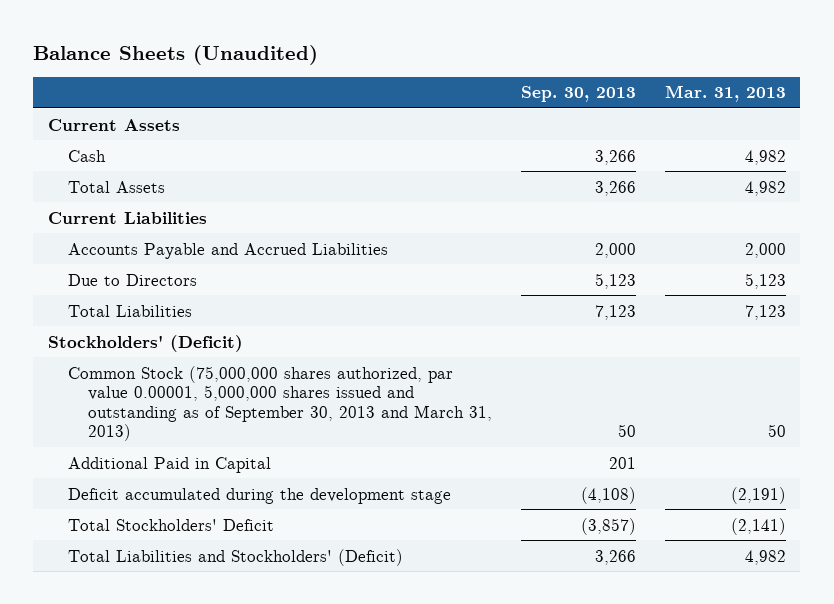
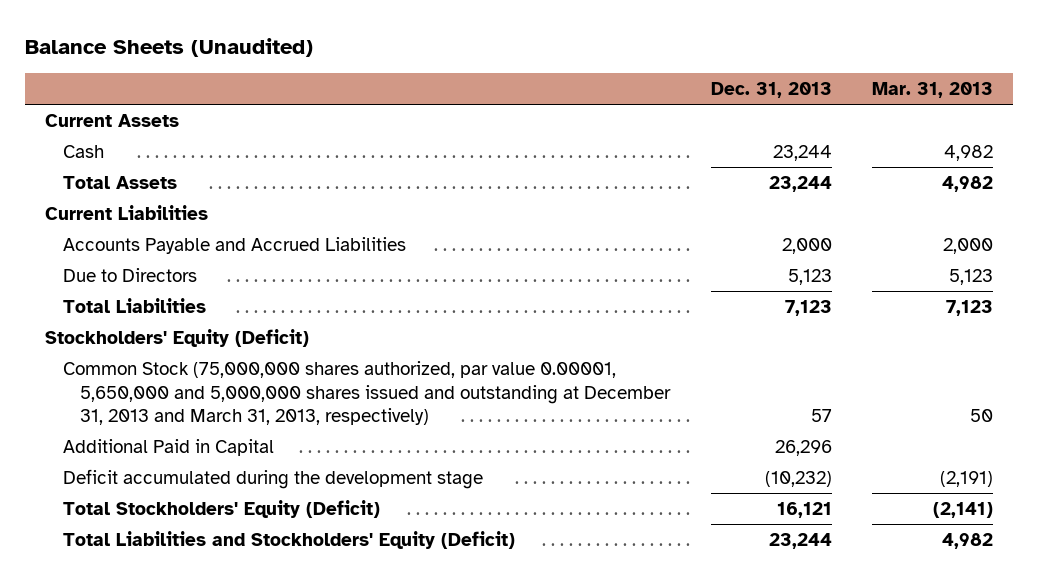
[520,86,636,103] Sep. 30, 2013 -> none
none -> [710,82,832,99] Dec. 31, 2013
[47,334,243,352] Stockholders' (Deficit) -> [44,329,309,348] Stockholders' Equity (Deficit)
[67,365,492,442] Common Stock (75,000,000 shares authorized, par value 0.00001, 5,000,000 shares issued and outstanding as of September 30, 2013 and March 31, 2013) -> [62,361,672,425] Common Stock (75,000,000 shares authorized, par value 0.00001, 5,650,000 and 5,000,000 shares issued and outstanding at December 31, 2013 and March 31, 2013, respectively)
[67,518,274,531] Total Stockholders' Deficit -> [62,500,380,519] Total Stockholders' Equity (Deficit)
[67,548,403,566] Total Liabilities and Stockholders' (Deficit) -> [62,531,515,550] Total Liabilities and Stockholders' Equity (Deficit)

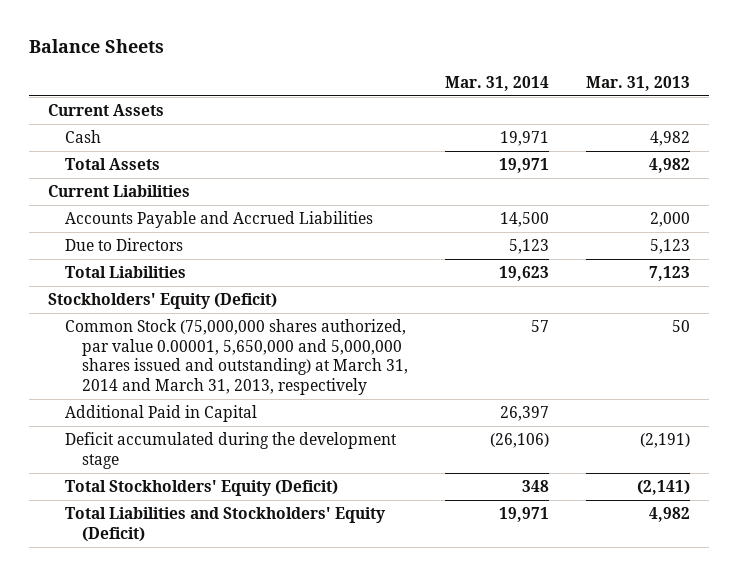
[24,38,313,58] Balance Sheets (Unaudited) -> [29,39,165,54] Balance Sheets
[710,82,832,99] Dec. 31, 2013 -> none
none -> [444,75,549,91] Mar. 31, 2014
[62,361,672,425] Common Stock (75,000,000 shares authorized, par value 0.00001, 5,650,000 and 5,000,000 shares issued and outstanding at December 31, 2013 and March 31, 2013, respectively) -> [64,319,408,395] Common Stock (75,000,000 shares authorized, par value 0.00001, 5,650,000 and 5,000,000 shares issued and outstanding) at March 31, 2014 and March 31, 2013, respectively

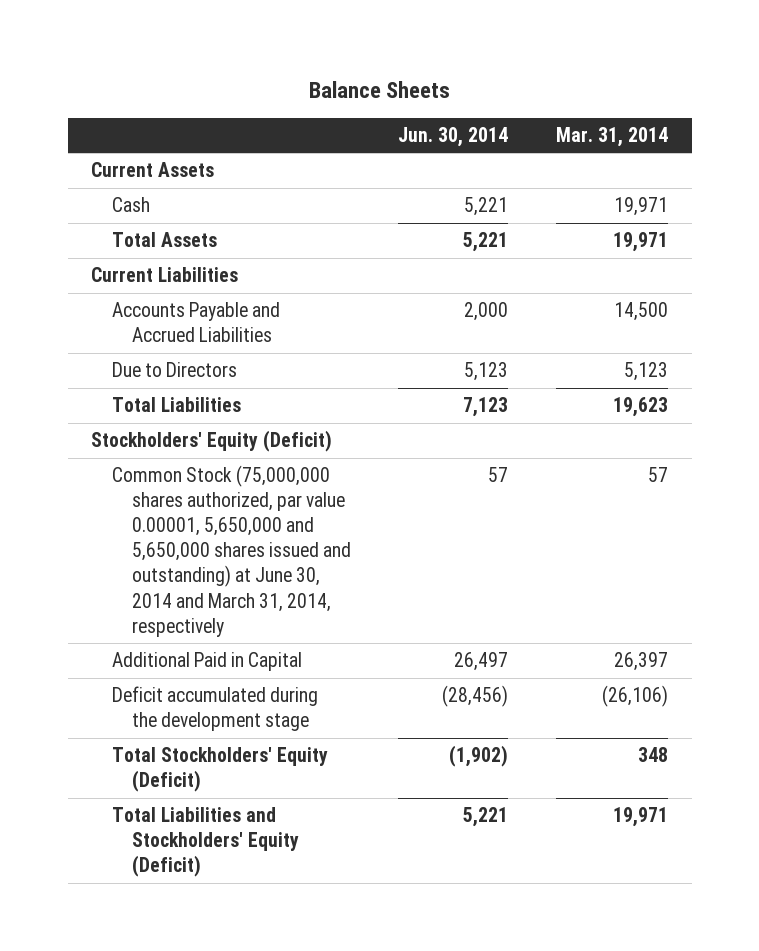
[586,75,691,91] Mar. 31, 2013 -> none
none -> [398,127,509,148] Jun. 30, 2014
[64,319,408,395] Common Stock (75,000,000 shares authorized, par value 0.00001, 5,650,000 and 5,000,000 shares issued and outstanding) at March 31, 2014 and March 31, 2013, respectively -> [111,465,351,637] Common Stock (75,000,000 shares authorized, par value 0.00001, 5,650,000 and 5,650,000 shares issued and outstanding) at June 30, 2014 and March 31, 2014, respectively

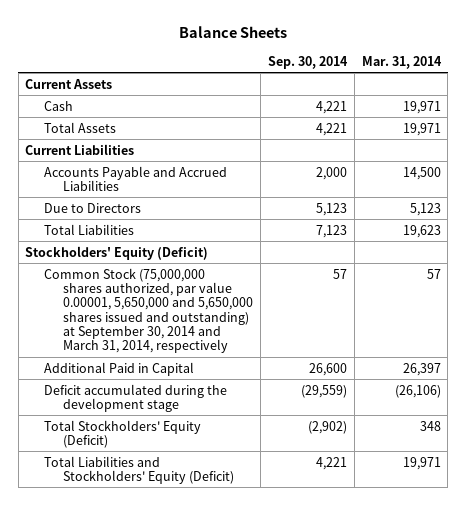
[398,127,509,148] Jun. 30, 2014 -> none
none -> [268,55,349,69] Sep. 30, 2014
[111,465,351,637] Common Stock (75,000,000 shares authorized, par value 0.00001, 5,650,000 and 5,650,000 shares issued and outstanding) at June 30, 2014 and March 31, 2014, respectively -> [44,267,254,354] Common Stock (75,000,000 shares authorized, par value 0.00001, 5,650,000 and 5,650,000 shares issued and outstanding) at September 30, 2014 and March 31, 2014, respectively

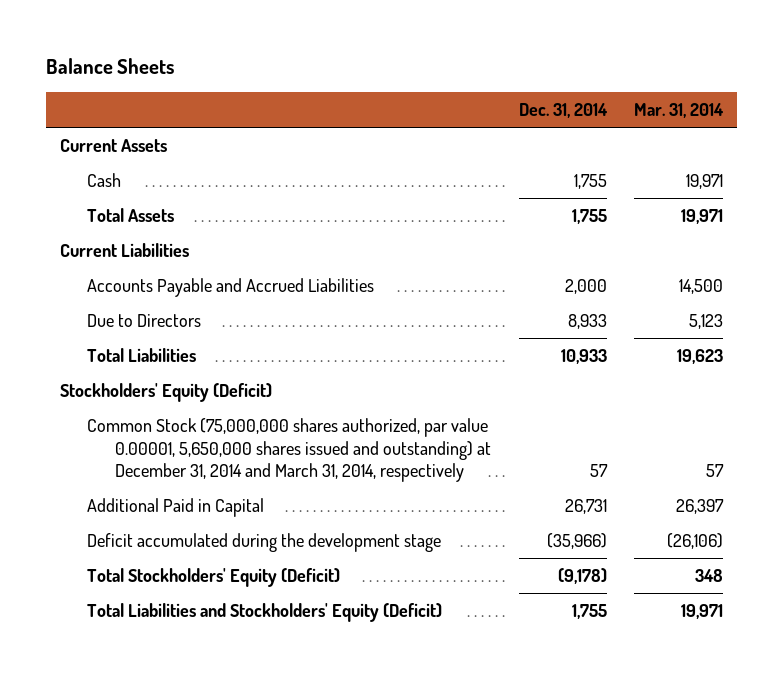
[268,55,349,69] Sep. 30, 2014 -> none
none -> [518,102,608,118] Dec. 31, 2014
[44,267,254,354] Common Stock (75,000,000 shares authorized, par value 0.00001, 5,650,000 and 5,650,000 shares issued and outstanding) at September 30, 2014 and March 31, 2014, respectively -> [87,418,491,483] Common Stock (75,000,000 shares authorized, par value 0.00001, 5,650,000 shares issued and outstanding) at December 31, 2014 and March 31, 2014, respectively

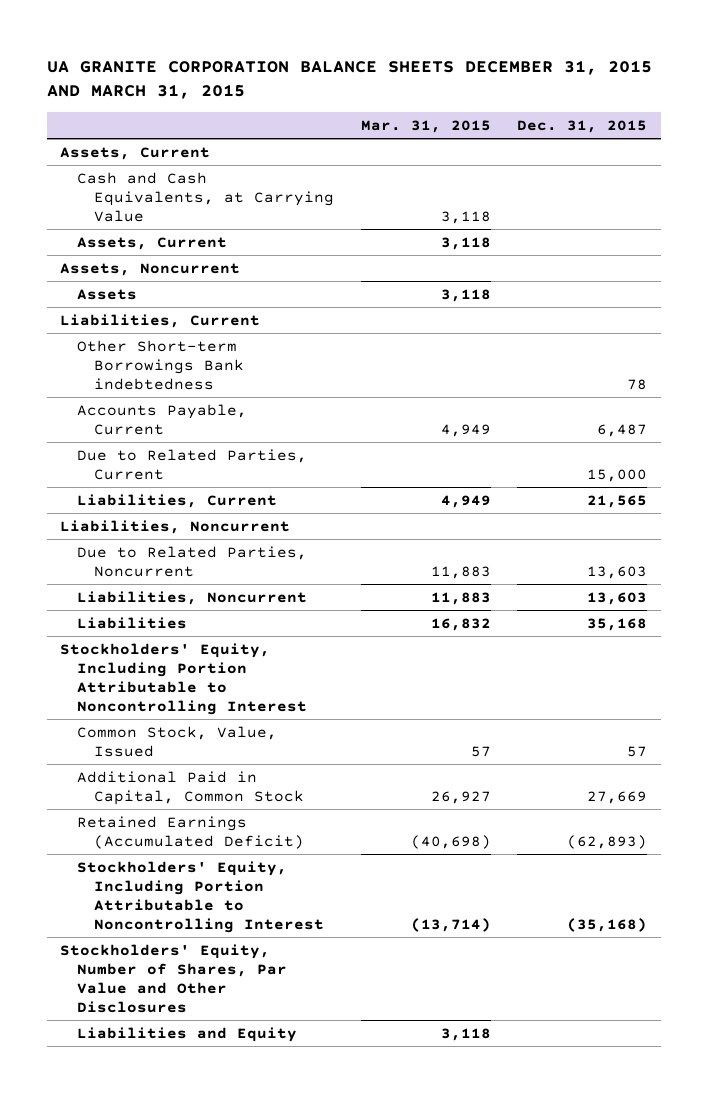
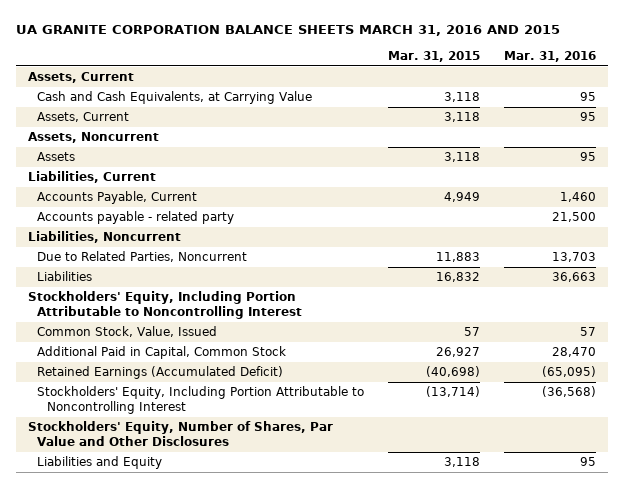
[47,59,653,100] UA GRANITE CORPORATION BALANCE SHEETS DECEMBER 31, 2015 AND MARCH 31, 2015 -> [15,24,560,36] UA GRANITE CORPORATION BALANCE SHEETS MARCH 31, 2016 AND 2015
[517,119,648,133] Dec. 31, 2015 -> none
none -> [503,50,596,62] Mar. 31, 2016
[77,339,244,391] Other Short-term Borrowings Bank indebtedness -> none
[77,448,308,480] Due to Related Parties, Current -> none
[77,493,278,508] Liabilities, Current -> none
none -> [37,211,235,225] Accounts payable - related party
[77,590,308,605] Liabilities, Noncurrent -> none

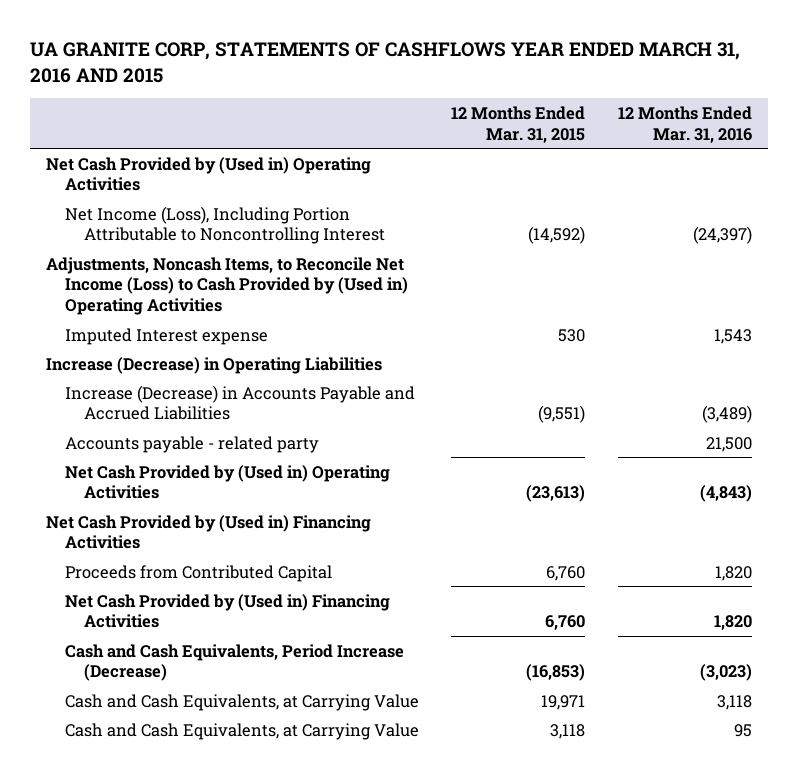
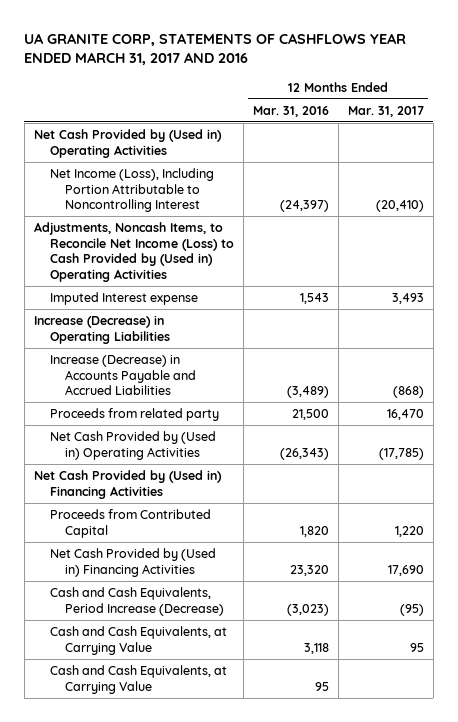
[29,41,740,83] UA GRANITE CORP, STATEMENTS OF CASHFLOWS YEAR ENDED MARCH 31, 2016 AND 2015 -> [24,32,407,66] UA GRANITE CORP, STATEMENTS OF CASHFLOWS YEAR ENDED MARCH 31, 2017 AND 2016
[451,105,586,143] 12 Months Ended Mar. 31, 2015 -> none
none -> [347,105,424,117] Mar. 31, 2017
[64,435,319,453] Accounts payable - related party -> [49,407,219,421] Proceeds from related party
[699,485,752,503] (4,843) -> [279,447,329,460] (26,343)
[713,615,752,631] 1,820 -> [289,564,329,576] 23,320

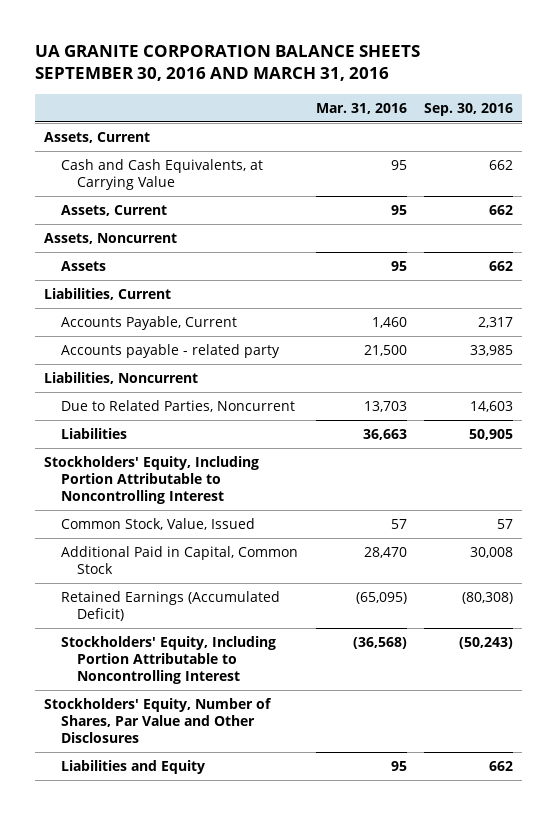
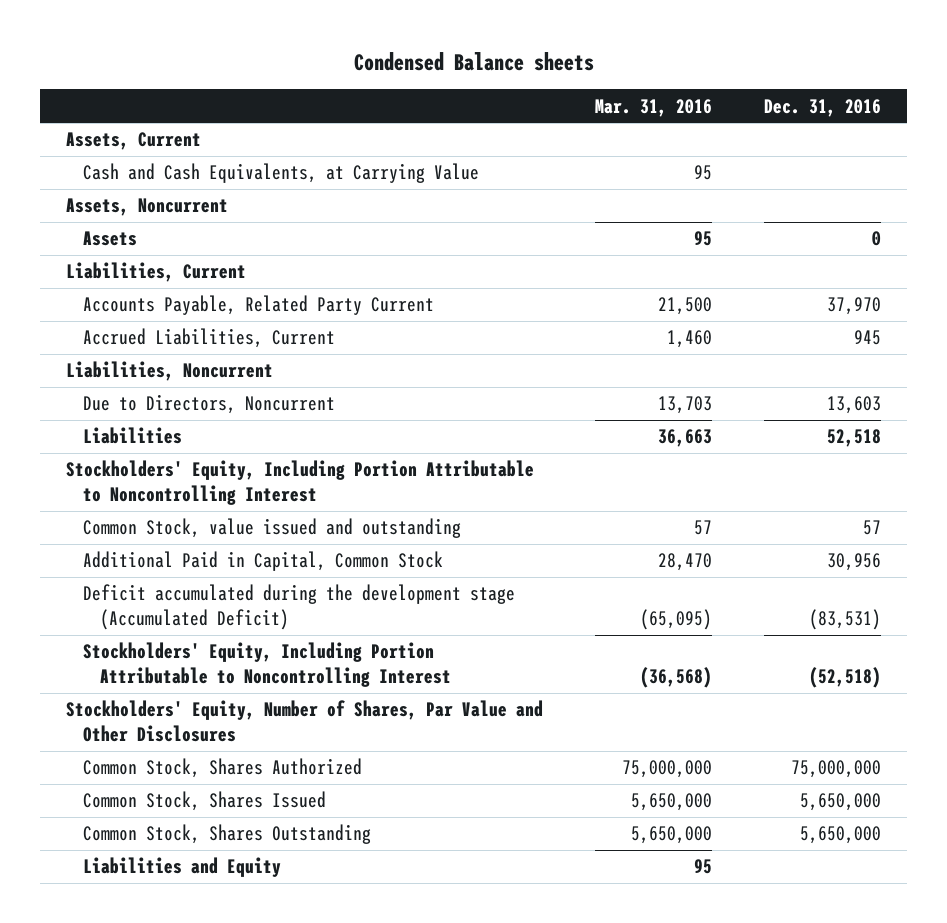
[35,45,421,82] UA GRANITE CORPORATION BALANCE SHEETS SEPTEMBER 30, 2016 AND MARCH 31, 2016 -> [353,51,594,71] Condensed Balance sheets
[424,102,514,116] Sep. 30, 2016 -> none
none -> [764,98,882,117] Dec. 31, 2016
[60,205,167,217] Assets, Current -> none
[60,344,280,359] Accounts payable - related party -> none
[60,316,237,331] Accounts Payable, Current -> [82,295,434,316] Accounts Payable, Related Party Current
[371,317,407,329] 1,460 -> [658,297,713,316] 21,500
none -> [82,328,335,349] Accrued Liabilities, Current
[60,400,295,413] Due to Related Parties, Noncurrent -> [82,394,335,415] Due to Directors, Noncurrent
[60,518,255,531] Common Stock, Value, Issued -> [82,518,461,539] Common Stock, value issued and outstanding
[60,591,280,622] Retained Earnings (Accumulated Deficit) -> [82,584,515,631] Deficit accumulated during the development stage (Accumulated Deficit)
none -> [82,758,362,779] Common Stock, Shares Authorized
none -> [82,791,326,812] Common Stock, Shares Issued
none -> [82,824,371,845] Common Stock, Shares Outstanding

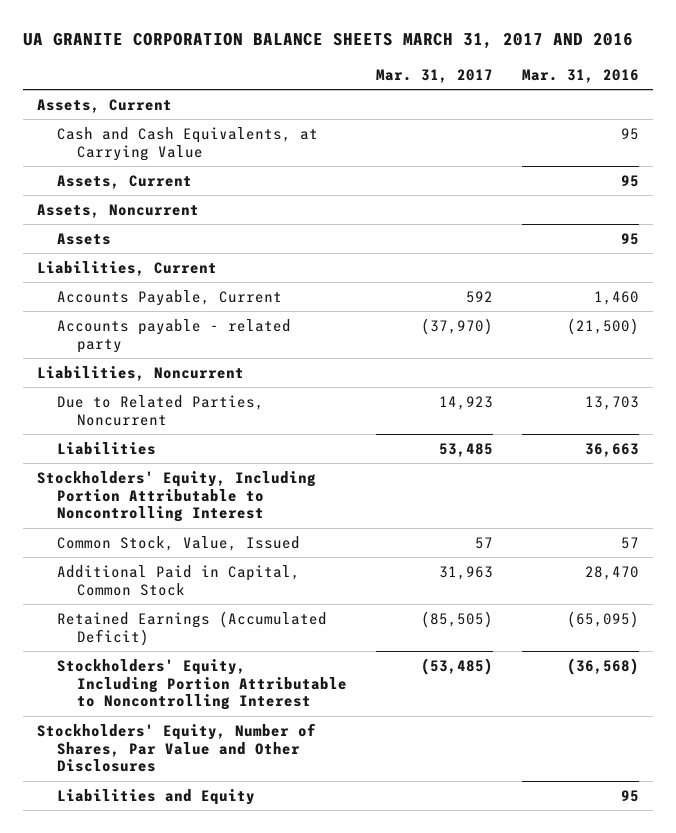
[353,51,594,71] Condensed Balance sheets -> [22,33,633,50] UA GRANITE CORPORATION BALANCE SHEETS MARCH 31, 2017 AND 2016
[764,98,882,117] Dec. 31, 2016 -> none
none -> [376,68,494,83] Mar. 31, 2017
none -> [57,174,193,189] Assets, Current
[82,328,335,349] Accrued Liabilities, Current -> none
[82,295,434,316] Accounts Payable, Related Party Current -> [57,289,283,306] Accounts Payable, Current
[658,297,713,316] 21,500 -> [593,290,639,305] 1,460
none -> [57,318,292,353] Accounts payable - related party
[82,394,335,415] Due to Directors, Noncurrent -> [57,394,265,426] Due to Related Parties, Noncurrent
[82,518,461,539] Common Stock, value issued and outstanding -> [57,535,301,551] Common Stock, Value, Issued
[82,584,515,631] Deficit accumulated during the development stage (Accumulated Deficit) -> [57,610,328,646] Retained Earnings (Accumulated Deficit)
[82,758,362,779] Common Stock, Shares Authorized -> none
[82,791,326,812] Common Stock, Shares Issued -> none
[82,824,371,845] Common Stock, Shares Outstanding -> none

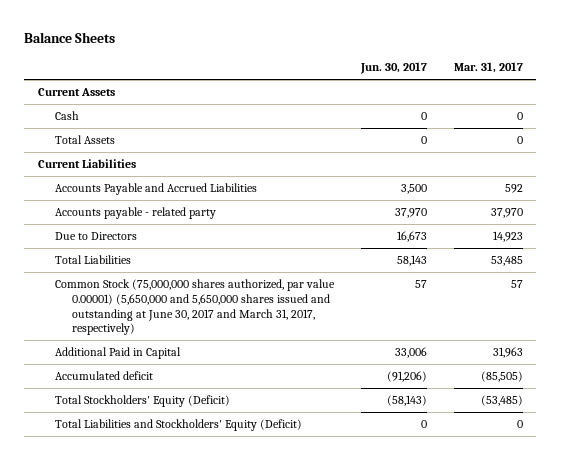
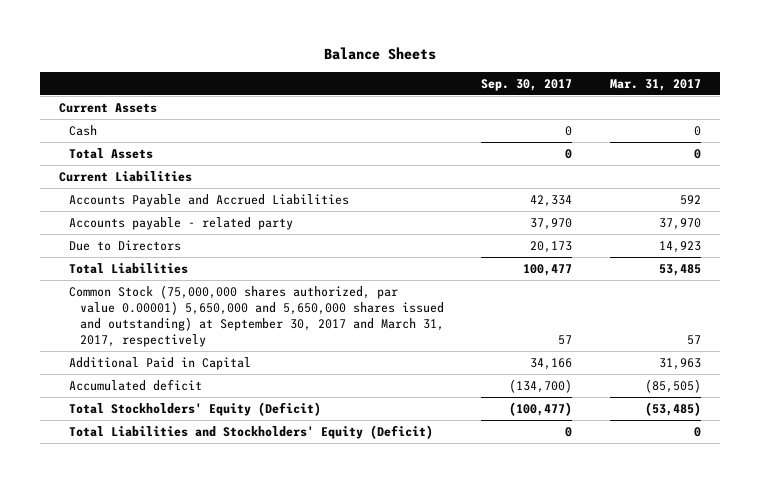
[359,62,427,75] Jun. 30, 2017 -> none
none -> [481,78,573,91] Sep. 30, 2017
[54,279,335,336] Common Stock (75,000,000 shares authorized, par value 0.00001) (5,650,000 and 5,650,000 shares issued and outstanding at June 30, 2017 and March 31, 2017, respectively) -> [69,284,444,347] Common Stock (75,000,000 shares authorized, par value 0.00001) 5,650,000 and 5,650,000 shares issued and outstanding) at September 30, 2017 and March 31, 2017, respectively

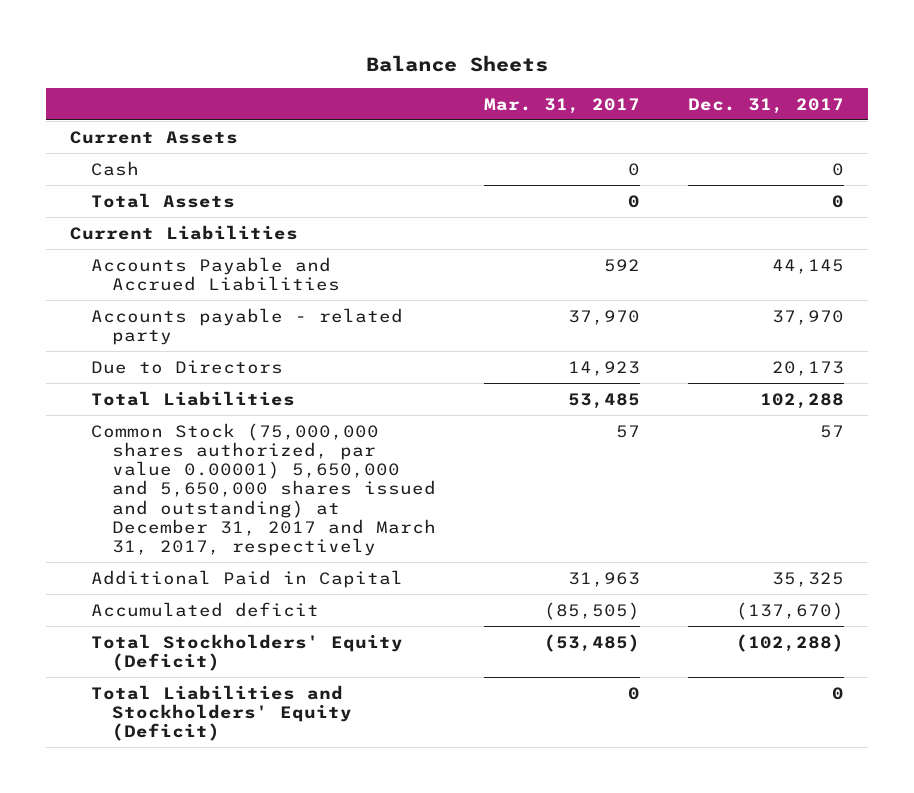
[481,78,573,91] Sep. 30, 2017 -> none
none -> [688,97,845,114] Dec. 31, 2017
[69,284,444,347] Common Stock (75,000,000 shares authorized, par value 0.00001) 5,650,000 and 5,650,000 shares issued and outstanding) at September 30, 2017 and March 31, 2017, respectively -> [91,422,437,557] Common Stock (75,000,000 shares authorized, par value 0.00001) 5,650,000 and 5,650,000 shares issued and outstanding) at December 31, 2017 and March 31, 2017, respectively

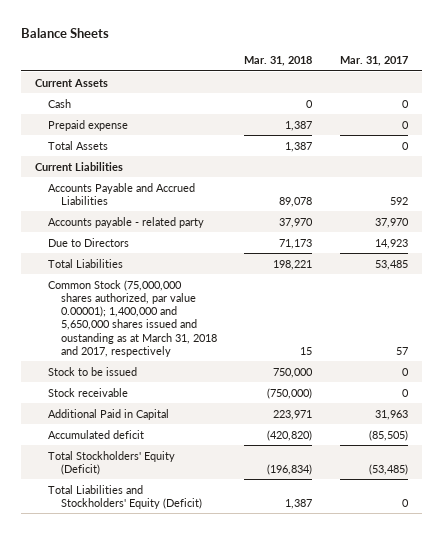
[688,97,845,114] Dec. 31, 2017 -> none
none -> [244,56,313,67] Mar. 31, 2018
none -> [47,119,128,131] Prepaid expense
[91,422,437,557] Common Stock (75,000,000 shares authorized, par value 0.00001) 5,650,000 and 5,650,000 shares issued and outstanding) at December 31, 2017 and March 31, 2017, respectively -> [47,279,217,357] Common Stock (75,000,000 shares authorized, par value 0.00001); 1,400,000 and 5,650,000 shares issued and oustanding as at March 31, 2018 and 2017, respectively
none -> [47,366,137,376] Stock to be issued
none -> [47,387,128,397] Stock receivable

